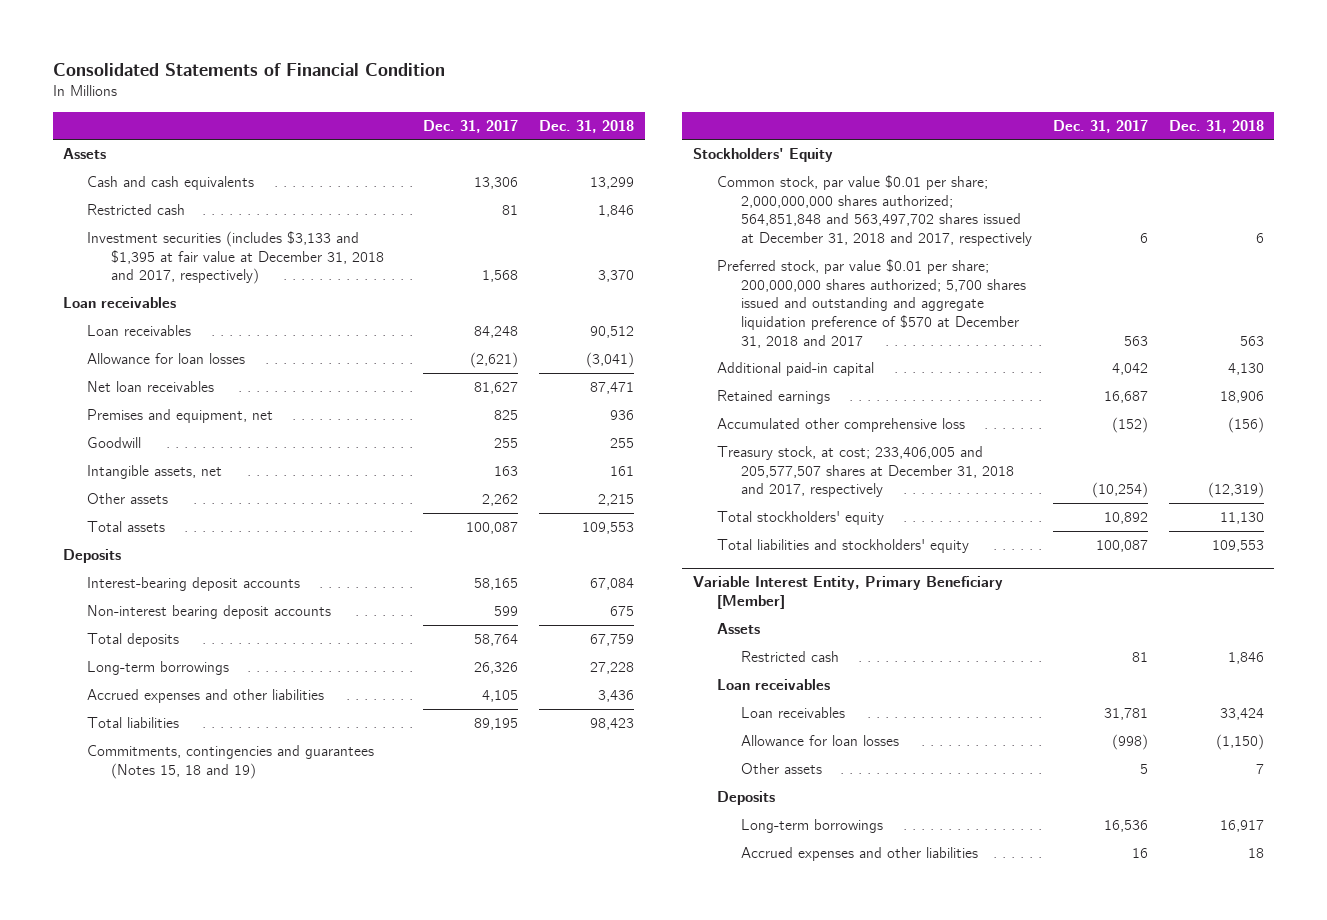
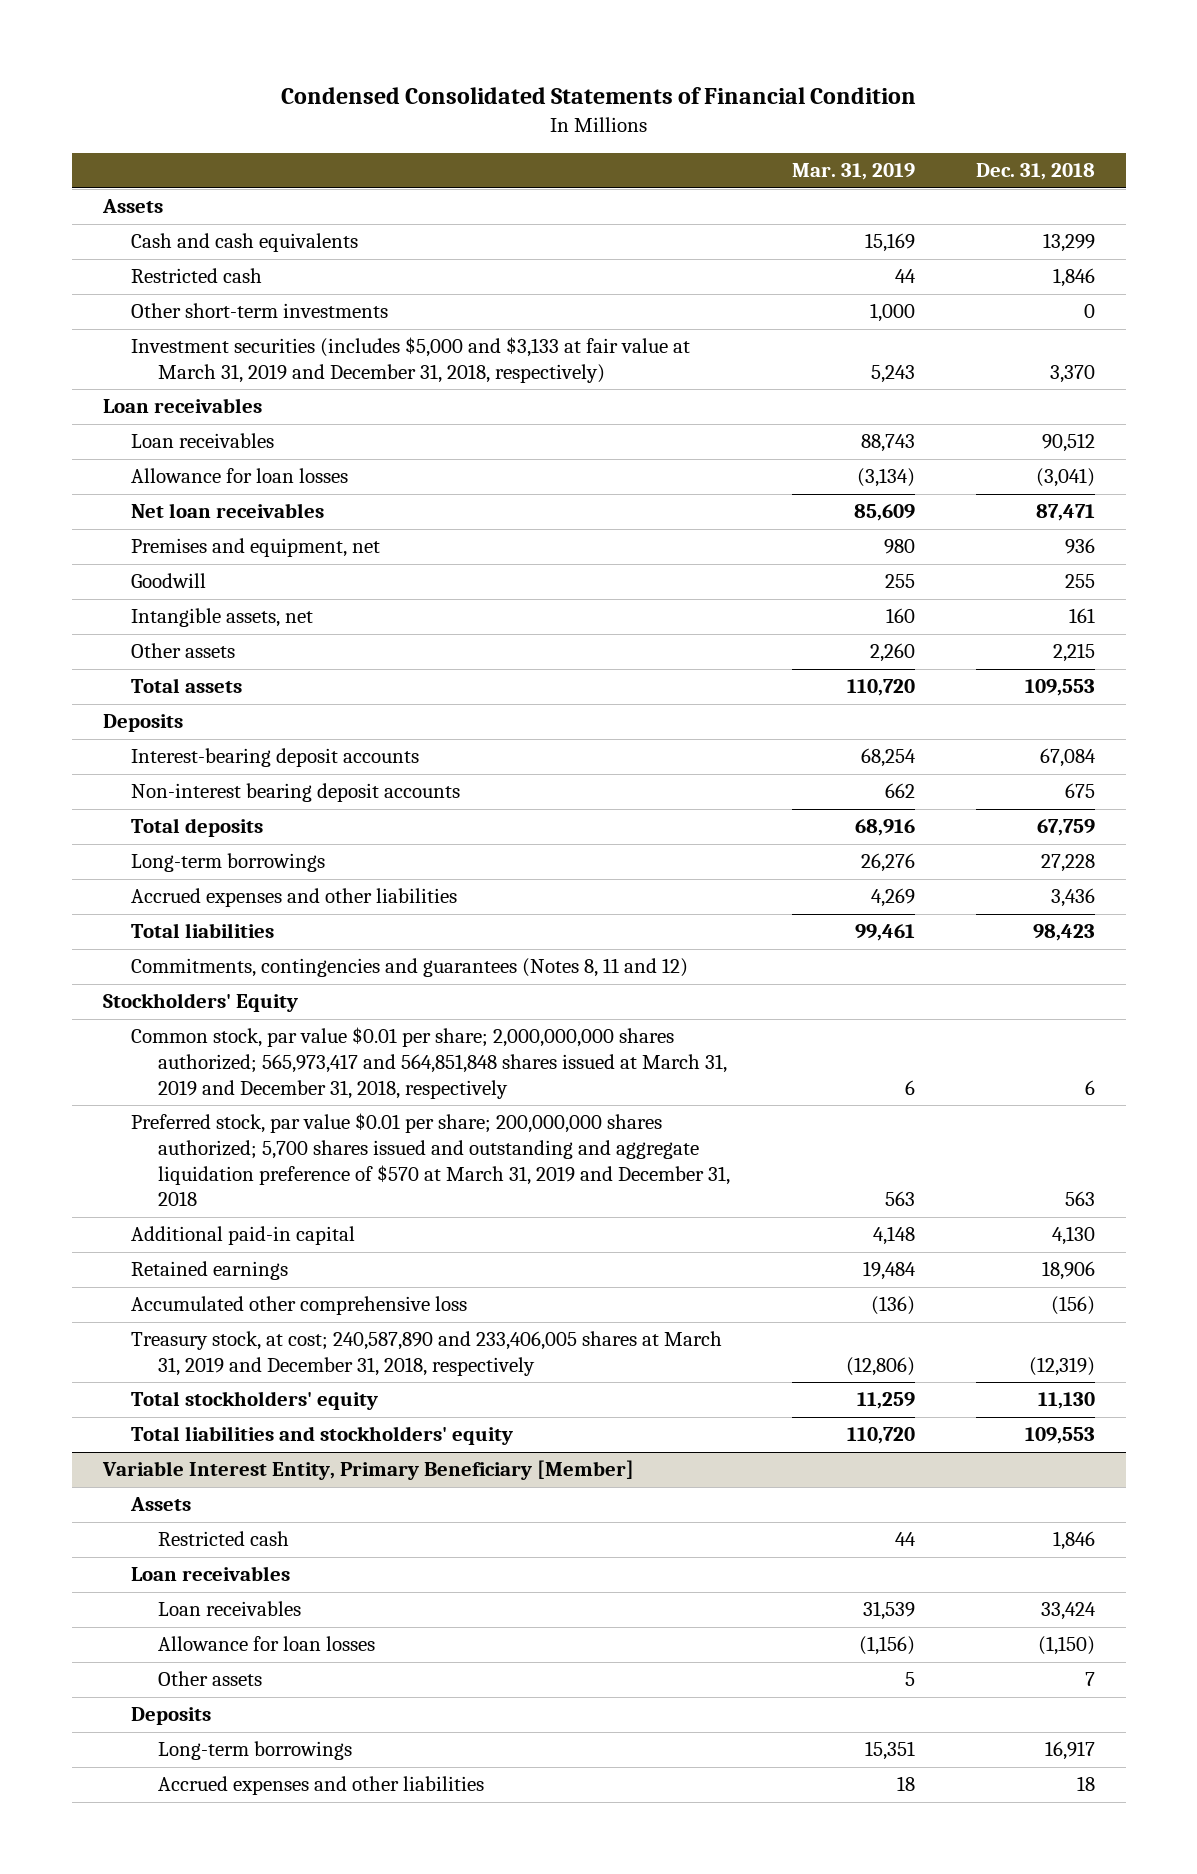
[52,63,445,77] Consolidated Statements of Financial Condition -> [280,87,916,105] Condensed Consolidated Statements of Financial Condition
[423,119,519,133] Dec. 31, 2017 -> none
none -> [791,163,915,181] Mar. 31, 2019
none -> [130,303,388,319] Other short-term investments
[87,231,385,285] Investment securities (includes $3,133 and $1,395 at fair value at December 31, 2018 and 2017, respectively) -> [130,337,690,384] Investment securities (includes $5,000 and $3,133 at fair value at March 31, 2019 and December 31, 2018, respectively)
[87,745,375,779] Commitments, contingencies and guarantees (Notes 15, 18 and 19) -> [130,958,688,978] Commitments, contingencies and guarantees (Notes 8, 11 and 12)
[716,175,1032,246] Common stock, par value $0.01 per share; 2,000,000,000 shares authorized; 564,851,848 and 563,497,702 shares issued at December 31, 2018 and 2017, respectively -> [130,1027,728,1099] Common stock, par value $0.01 per share; 2,000,000,000 shares authorized; 565,973,417 and 564,851,848 shares issued at March 31, 2019 and December 31, 2018, respectively
[716,259,1026,348] Preferred stock, par value $0.01 per share; 200,000,000 shares authorized; 5,700 shares issued and outstanding and aggregate liquidation preference of $570 at December 31, 2018 and 2017 -> [130,1113,731,1207] Preferred stock, par value $0.01 per share; 200,000,000 shares authorized; 5,700 shares issued and outstanding and aggregate liquidation preference of $570 at March 31, 2019 and December 31, 2018
[716,446,1014,498] Treasury stock, at cost; 233,406,005 and 205,577,507 shares at December 31, 2018 and 2017, respectively -> [130,1331,722,1377] Treasury stock, at cost; 240,587,890 and 233,406,005 shares at March 31, 2019 and December 31, 2018, respectively

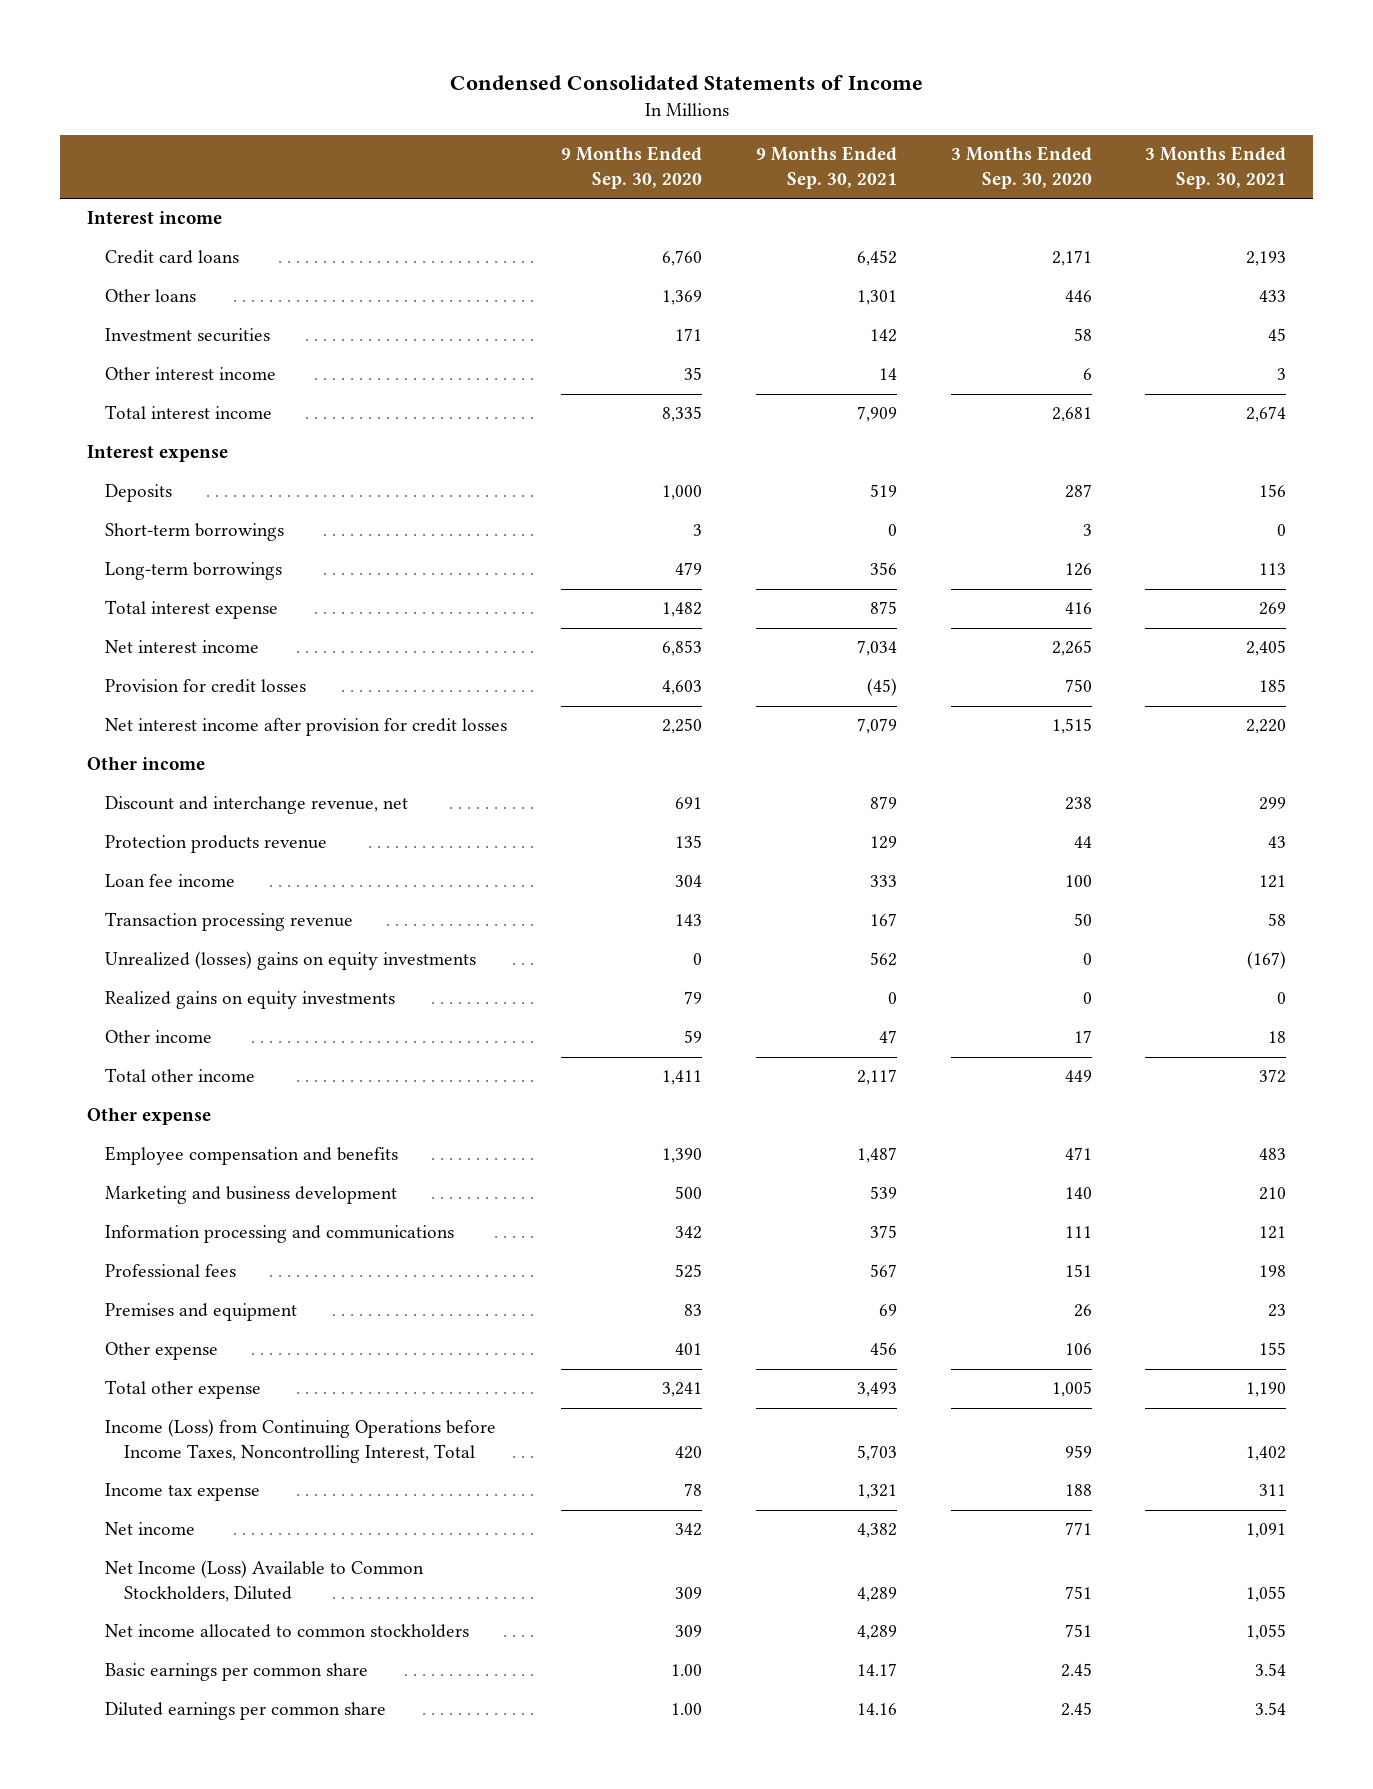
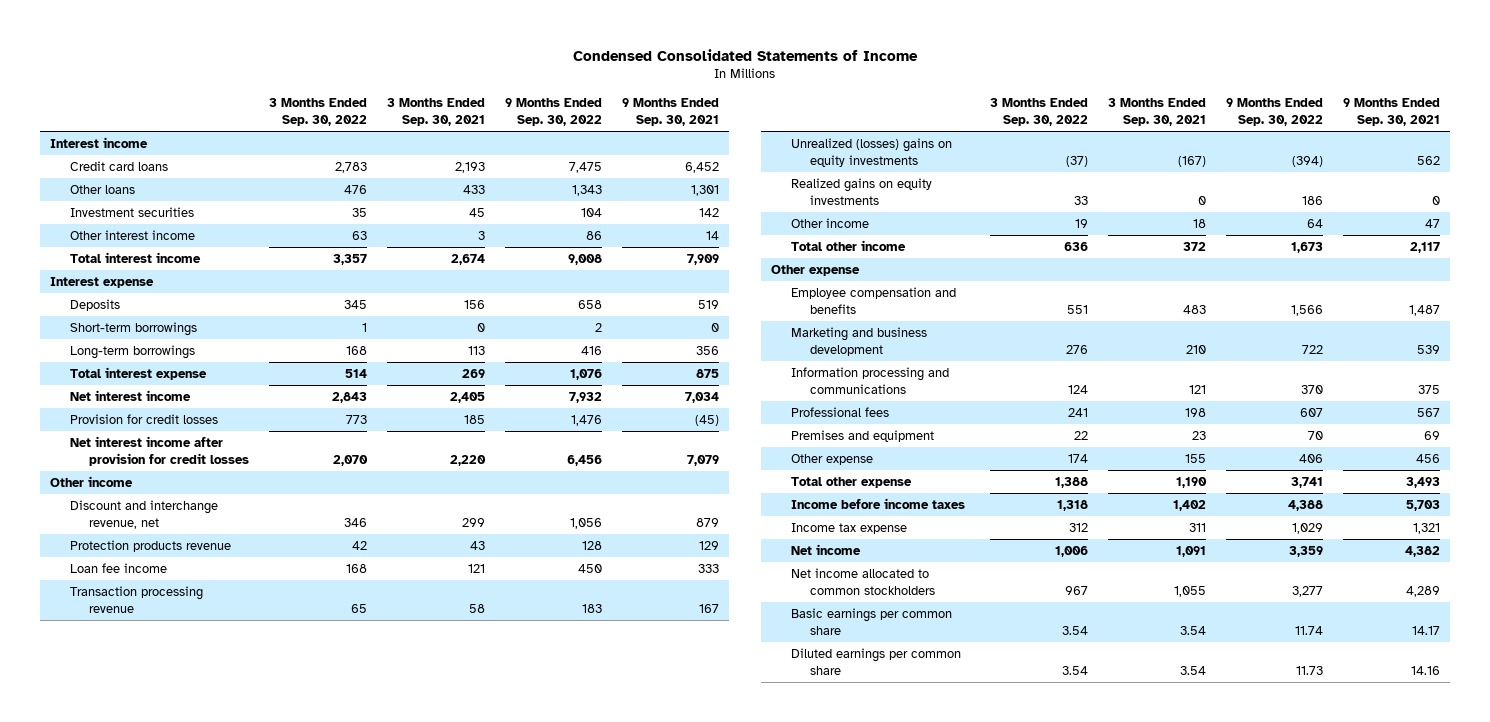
[561,146,703,190] 9 Months Ended Sep. 30, 2020 -> none
[950,146,1092,190] 3 Months Ended Sep. 30, 2020 -> none
none -> [268,98,367,127] 3 Months Ended Sep. 30, 2022
none -> [504,98,602,127] 9 Months Ended Sep. 30, 2022
[105,1419,497,1464] Income (Loss) from Continuing Operations before Income Taxes, Noncontrolling Interest, Total -> [790,498,965,510] Income before income taxes
[105,1560,425,1603] Net Income (Loss) Available to Common Stockholders, Diluted -> none

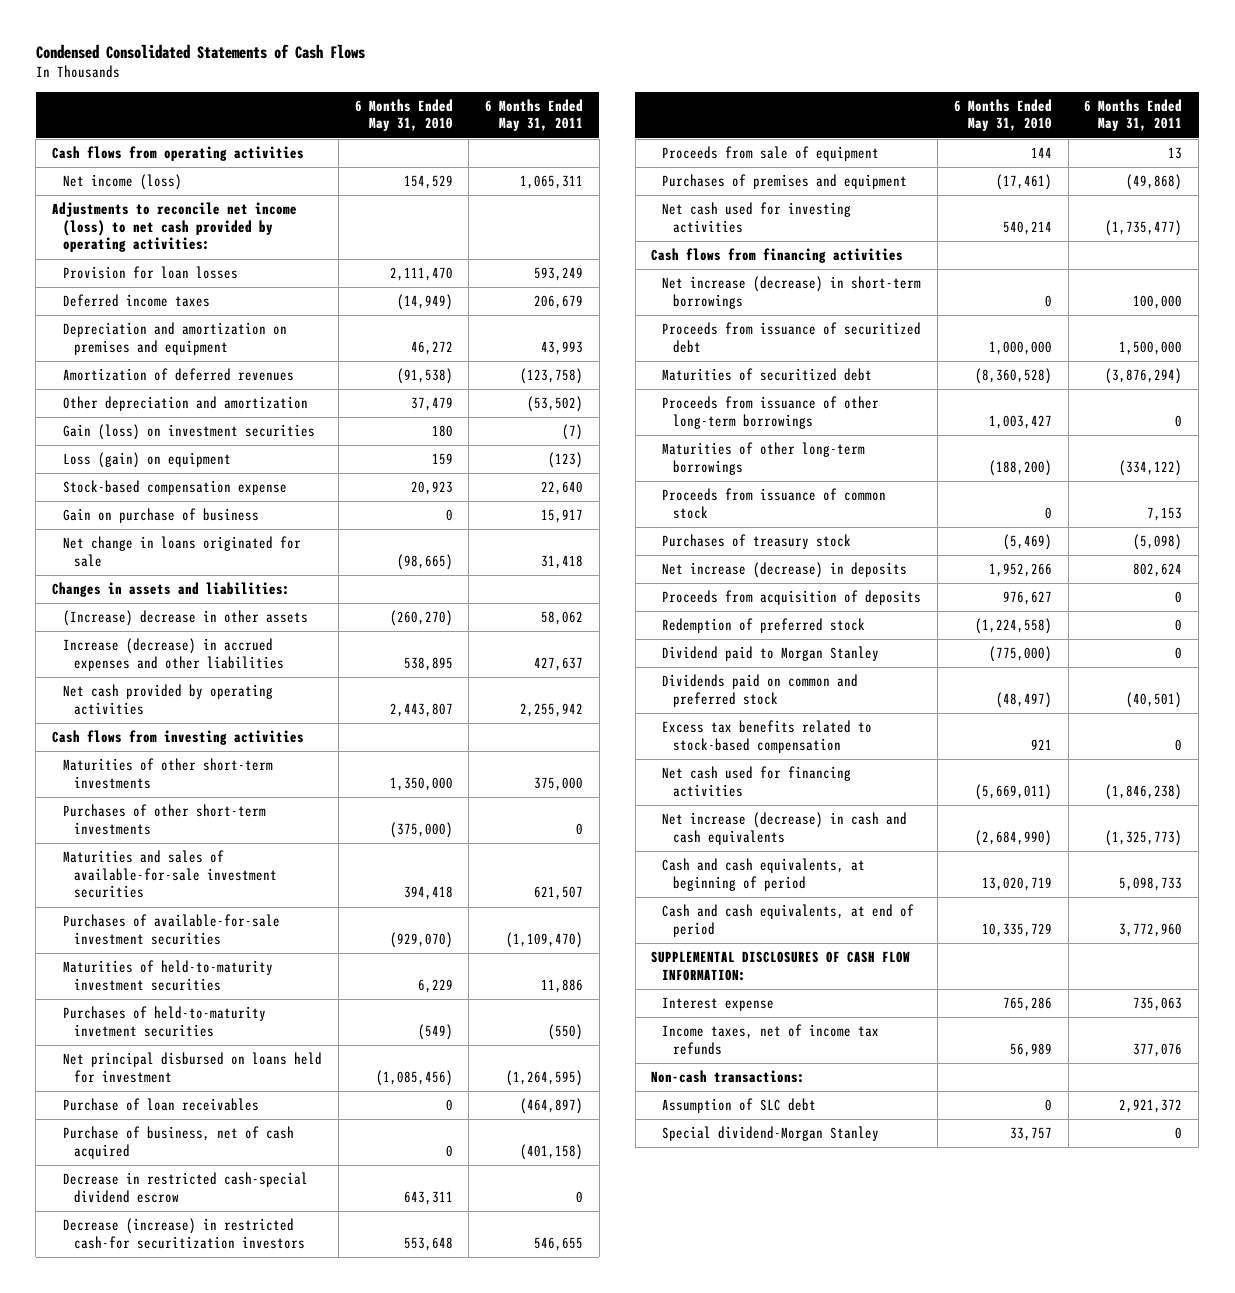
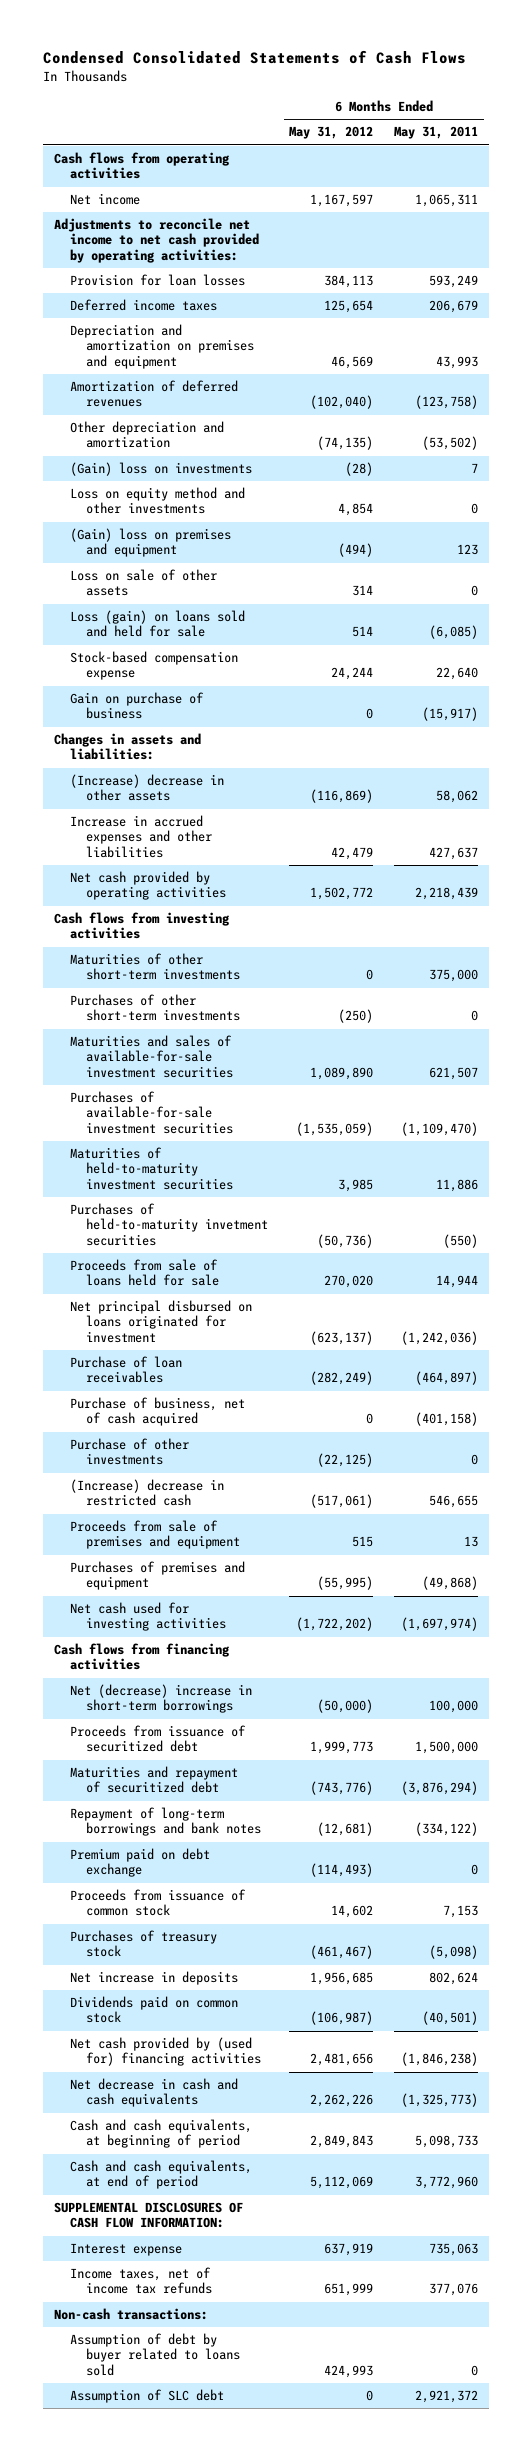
[354,98,453,132] 6 Months Ended May 31, 2010 -> none
none -> [289,126,374,140] May 31, 2012
[62,174,182,191] Net income (loss) -> [69,193,140,206] Net income
[52,202,298,253] Adjustments to reconcile net income (loss) to net cash provided by operating activities: -> [53,218,259,263] Adjustments to reconcile net income to net cash provided by operating activities:
[62,424,315,441] Gain (loss) on investment securities -> [69,462,252,477] (Gain) loss on investments
[562,424,584,441] (7) -> [471,463,479,474] 7
none -> [69,487,245,515] Loss on equity method and other investments
[62,452,231,469] Loss (gain) on equipment -> [69,528,231,558] (Gain) loss on premises and equipment
[548,452,584,469] (123) -> [457,544,479,556] 123
none -> [69,569,217,597] Loss on sale of other assets
none -> [69,610,245,638] Loss (gain) on loans sold and held for sale
[62,536,301,567] Net change in loans originated for sale -> none
[541,509,584,524] 15,917 -> [422,707,479,722] (15,917)
[62,638,284,671] Increase (decrease) in accrued expenses and other liabilities -> [69,815,212,858] Increase in accrued expenses and other liabilities
[520,702,584,717] 2,255,942 -> [415,887,479,901] 2,218,439
none -> [69,1259,219,1287] Proceeds from sale of loans held for sale
[62,1052,322,1083] Net principal disbursed on loans held for investment -> [69,1300,252,1343] Net principal disbursed on loans originated for investment
[506,1069,584,1086] (1,264,595) -> [401,1330,479,1345] (1,242,036)
[62,1172,308,1203] Decrease in restricted cash-special dividend escrow -> none
none -> [69,1438,189,1466] Purchase of other investments
[62,1218,305,1249] Decrease (increase) in restricted cash-for securitization investors -> [69,1479,224,1507] (Increase) decrease in restricted cash
[662,146,880,162] Proceeds from sale of equipment -> [69,1520,240,1550] Proceeds from sale of premises and equipment
[1105,219,1183,236] (1,735,477) -> [401,1617,479,1632] (1,697,974)
[662,276,922,309] Net increase (decrease) in short-term borrowings -> [69,1684,252,1714] Net (decrease) increase in short-term borrowings
[662,396,880,429] Proceeds from issuance of other long-term borrowings -> none
[662,368,873,382] Maturities of securitized debt -> [69,1766,238,1794] Maturities and repayment of securitized debt
[662,442,866,475] Maturities of other long-term borrowings -> [69,1807,261,1837] Repayment of long-term borrowings and bank notes
none -> [69,1848,210,1878] Premium paid on debt exchange
[662,590,922,606] Proceeds from acquisition of deposits -> none
[662,618,866,634] Redemption of preferred stock -> none
[662,646,880,662] Dividend paid to Morgan Stanley -> none
[662,720,873,753] Excess tax benefits related to stock-based compensation -> none
[662,562,908,579] Net increase (decrease) in deposits -> [69,1971,238,1986] Net increase in deposits
[662,674,859,707] Dividends paid on common and preferred stock -> [69,1996,238,2024] Dividends paid on common stock
[662,766,852,797] Net cash used for financing activities -> [69,2037,261,2067] Net cash provided by (used for) financing activities
[662,812,908,845] Net increase (decrease) in cash and cash equivalents -> [69,2078,238,2108] Net decrease in cash and cash equivalents
none -> [69,2333,240,2376] Assumption of debt by buyer related to loans sold
[662,1126,880,1142] Special dividend-Morgan Stanley -> none

